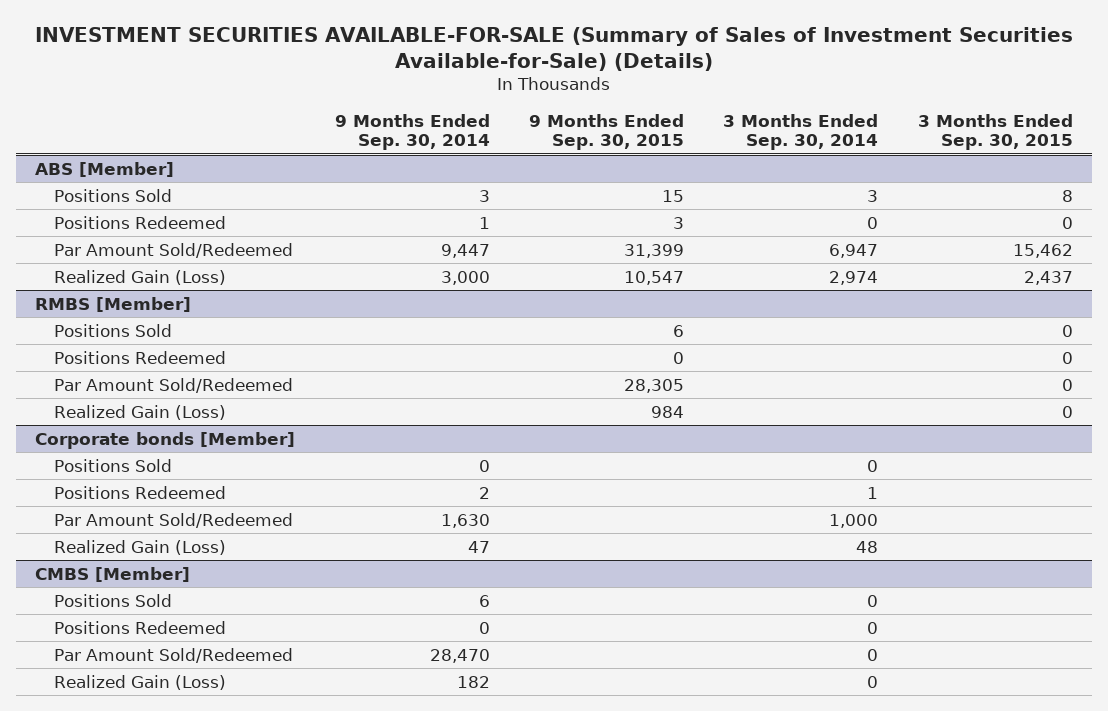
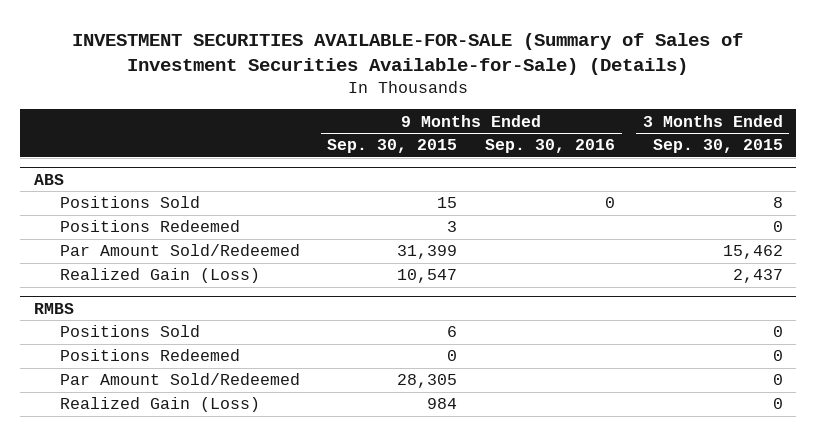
[334,113,490,151] 9 Months Ended Sep. 30, 2014 -> none
[723,113,879,151] 3 Months Ended Sep. 30, 2014 -> none
none -> [484,139,615,154] Sep. 30, 2016
[35,161,175,177] ABS [Member] -> [33,173,64,185] ABS
[35,296,192,312] RMBS [Member] -> [33,302,74,314] RMBS
[35,431,296,449] Corporate bonds [Member] -> none
[53,458,172,472] Positions Sold -> none
[53,485,226,499] Positions Redeemed -> none
[53,512,293,528] Par Amount Sold/Redeemed -> none
[53,539,226,555] Realized Gain (Loss) -> none
[35,566,191,582] CMBS [Member] -> none
[53,593,172,607] Positions Sold -> none
[53,620,226,634] Positions Redeemed -> none
[53,647,293,663] Par Amount Sold/Redeemed -> none
[53,674,226,690] Realized Gain (Loss) -> none

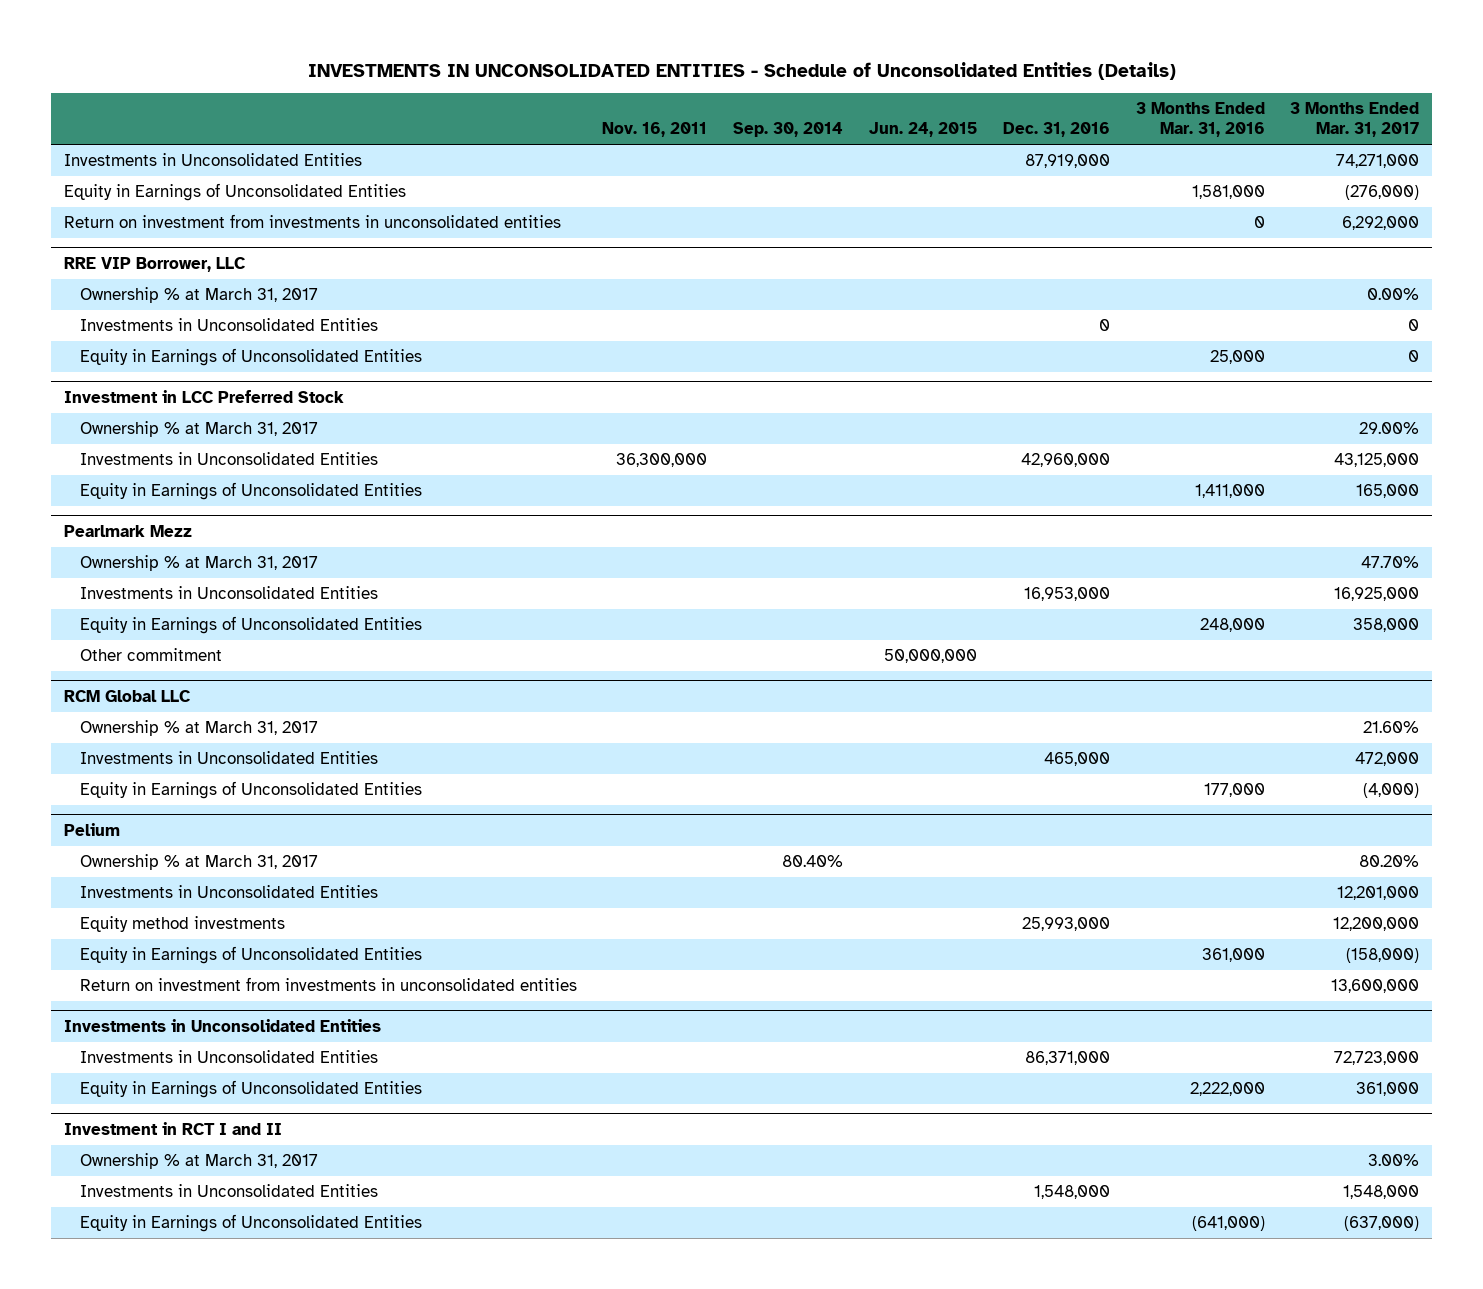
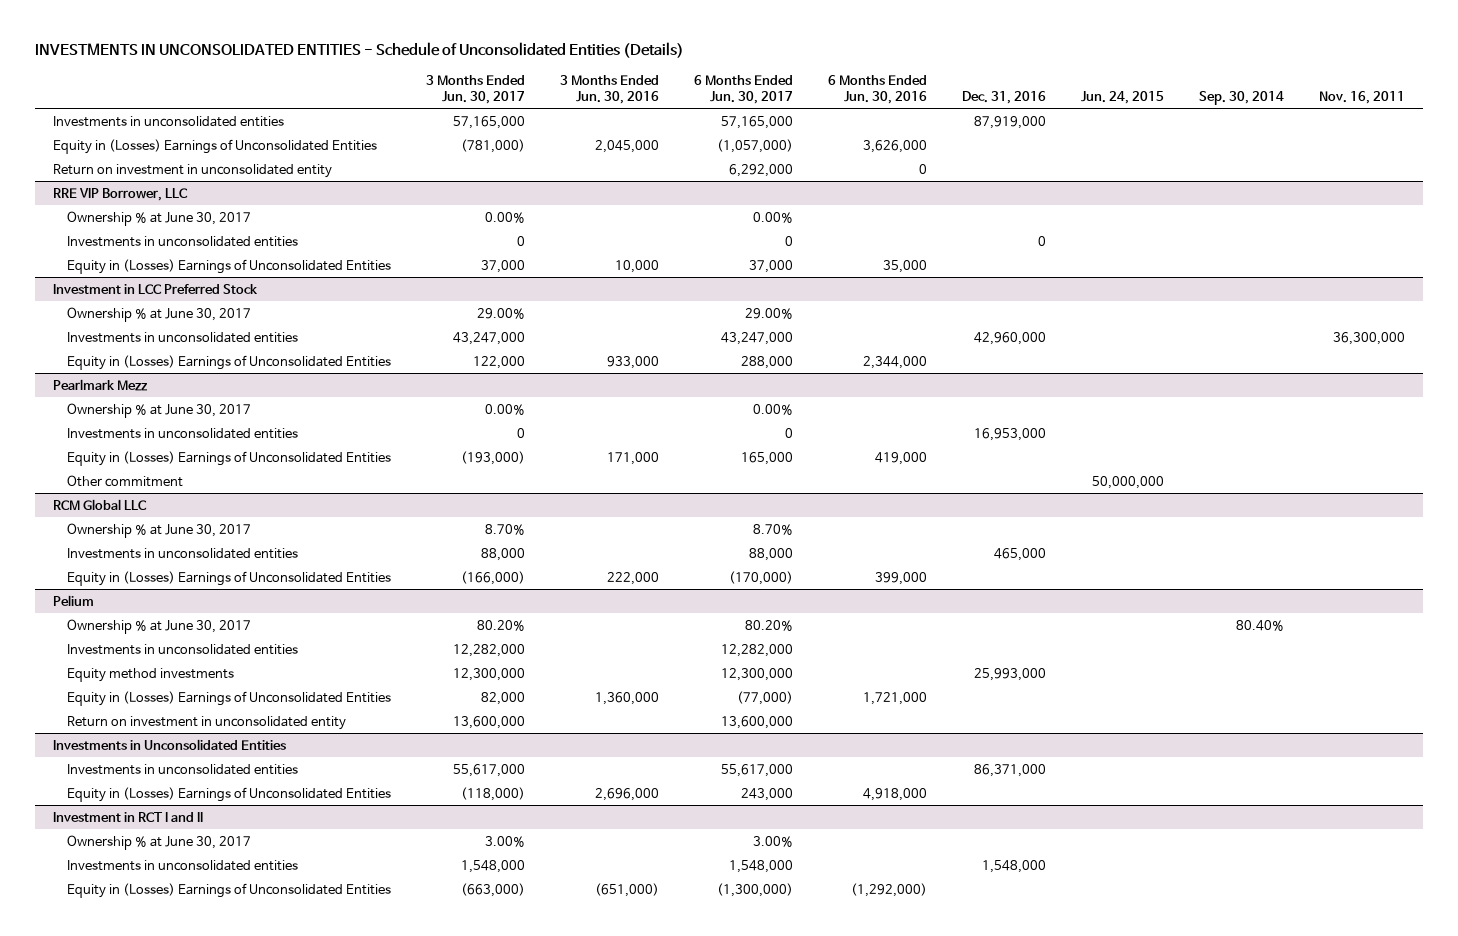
[1135,102,1265,138] 3 Months Ended Mar. 31, 2016 -> none
[1290,102,1420,138] 3 Months Ended Mar. 31, 2017 -> none
none -> [425,74,525,105] 3 Months Ended Jun. 30, 2017
none -> [559,74,659,105] 3 Months Ended Jun. 30, 2016
none -> [693,74,793,105] 6 Months Ended Jun. 30, 2017
none -> [827,74,927,105] 6 Months Ended Jun. 30, 2016
[63,153,362,167] Investments in Unconsolidated Entities -> [52,115,284,127] Investments in unconsolidated entities
[63,183,406,202] Equity in Earnings of Unconsolidated Entities -> [52,138,377,154] Equity in (Losses) Earnings of Unconsolidated Entities
[63,214,561,229] Return on investment from investments in unconsolidated entities -> [52,163,332,178] Return on investment in unconsolidated entity
[79,287,318,304] Ownership % at March 31, 2017 -> [66,210,251,226] Ownership % at June 30, 2017
[79,318,378,332] Investments in Unconsolidated Entities -> [66,235,298,247] Investments in unconsolidated entities
[79,348,422,367] Equity in Earnings of Unconsolidated Entities -> [66,258,391,274] Equity in (Losses) Earnings of Unconsolidated Entities
[79,421,318,438] Ownership % at March 31, 2017 -> [66,306,251,322] Ownership % at June 30, 2017
[79,452,378,466] Investments in Unconsolidated Entities -> [66,331,298,343] Investments in unconsolidated entities
[79,482,422,501] Equity in Earnings of Unconsolidated Entities -> [66,354,391,370] Equity in (Losses) Earnings of Unconsolidated Entities
[79,555,318,572] Ownership % at March 31, 2017 -> [66,402,251,418] Ownership % at June 30, 2017
[79,586,378,600] Investments in Unconsolidated Entities -> [66,427,298,439] Investments in unconsolidated entities
[79,616,422,635] Equity in Earnings of Unconsolidated Entities -> [66,450,391,466] Equity in (Losses) Earnings of Unconsolidated Entities
[79,720,318,737] Ownership % at March 31, 2017 -> [66,522,251,538] Ownership % at June 30, 2017
[79,751,378,765] Investments in Unconsolidated Entities -> [66,547,298,559] Investments in unconsolidated entities
[79,781,422,800] Equity in Earnings of Unconsolidated Entities -> [66,570,391,586] Equity in (Losses) Earnings of Unconsolidated Entities
[79,854,318,871] Ownership % at March 31, 2017 -> [66,618,251,634] Ownership % at June 30, 2017
[79,885,378,899] Investments in Unconsolidated Entities -> [66,643,298,655] Investments in unconsolidated entities
[79,946,422,965] Equity in Earnings of Unconsolidated Entities -> [66,690,391,706] Equity in (Losses) Earnings of Unconsolidated Entities
[79,977,577,992] Return on investment from investments in unconsolidated entities -> [66,715,346,730] Return on investment in unconsolidated entity
[79,1050,378,1064] Investments in Unconsolidated Entities -> [66,763,298,775] Investments in unconsolidated entities
[79,1080,422,1099] Equity in Earnings of Unconsolidated Entities -> [66,786,391,802] Equity in (Losses) Earnings of Unconsolidated Entities
[79,1153,318,1170] Ownership % at March 31, 2017 -> [66,834,251,850] Ownership % at June 30, 2017
[79,1184,378,1198] Investments in Unconsolidated Entities -> [66,859,298,871] Investments in unconsolidated entities
[79,1214,422,1233] Equity in Earnings of Unconsolidated Entities -> [66,882,391,898] Equity in (Losses) Earnings of Unconsolidated Entities

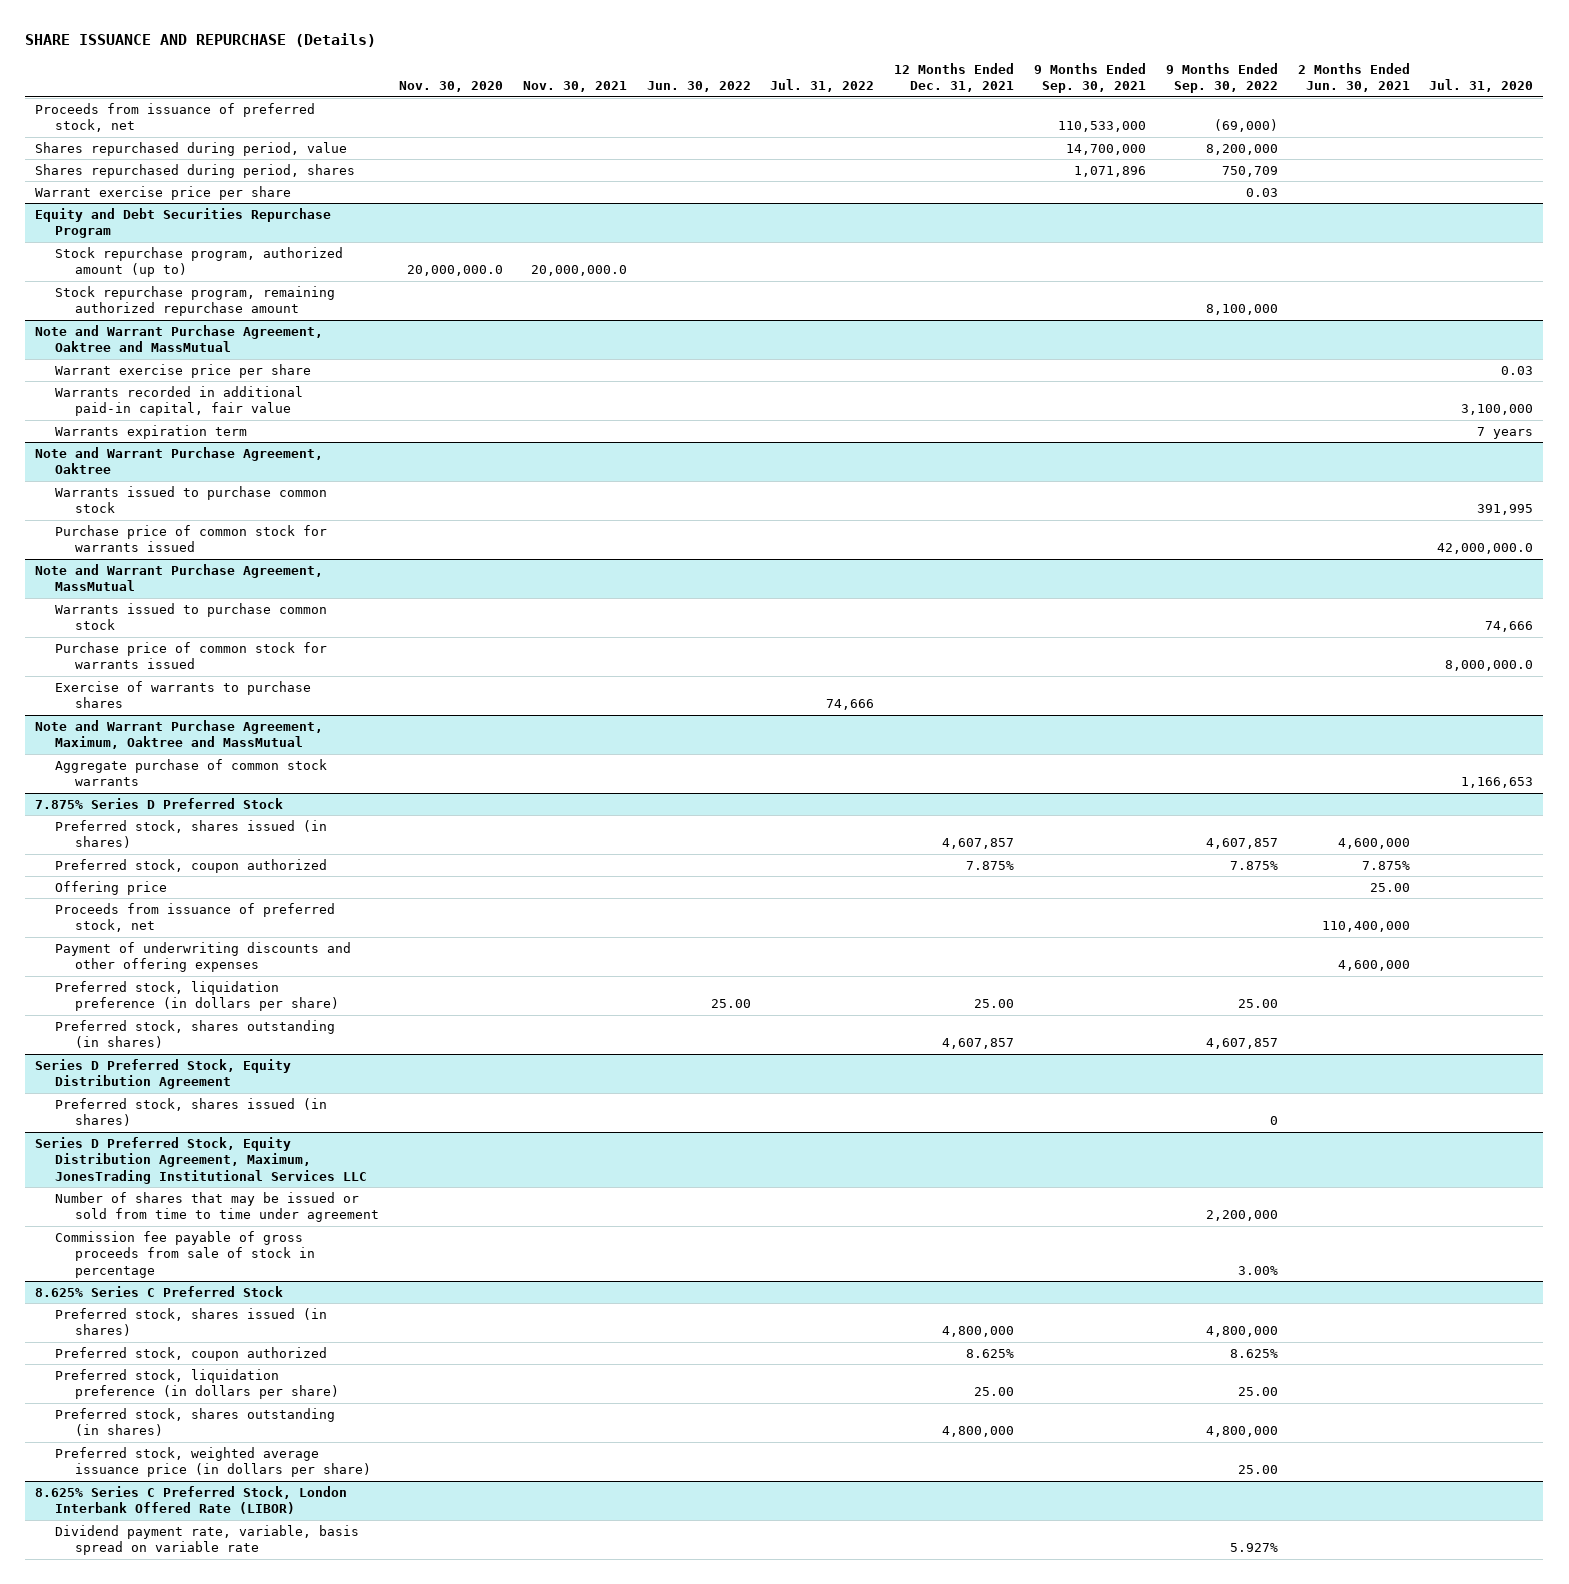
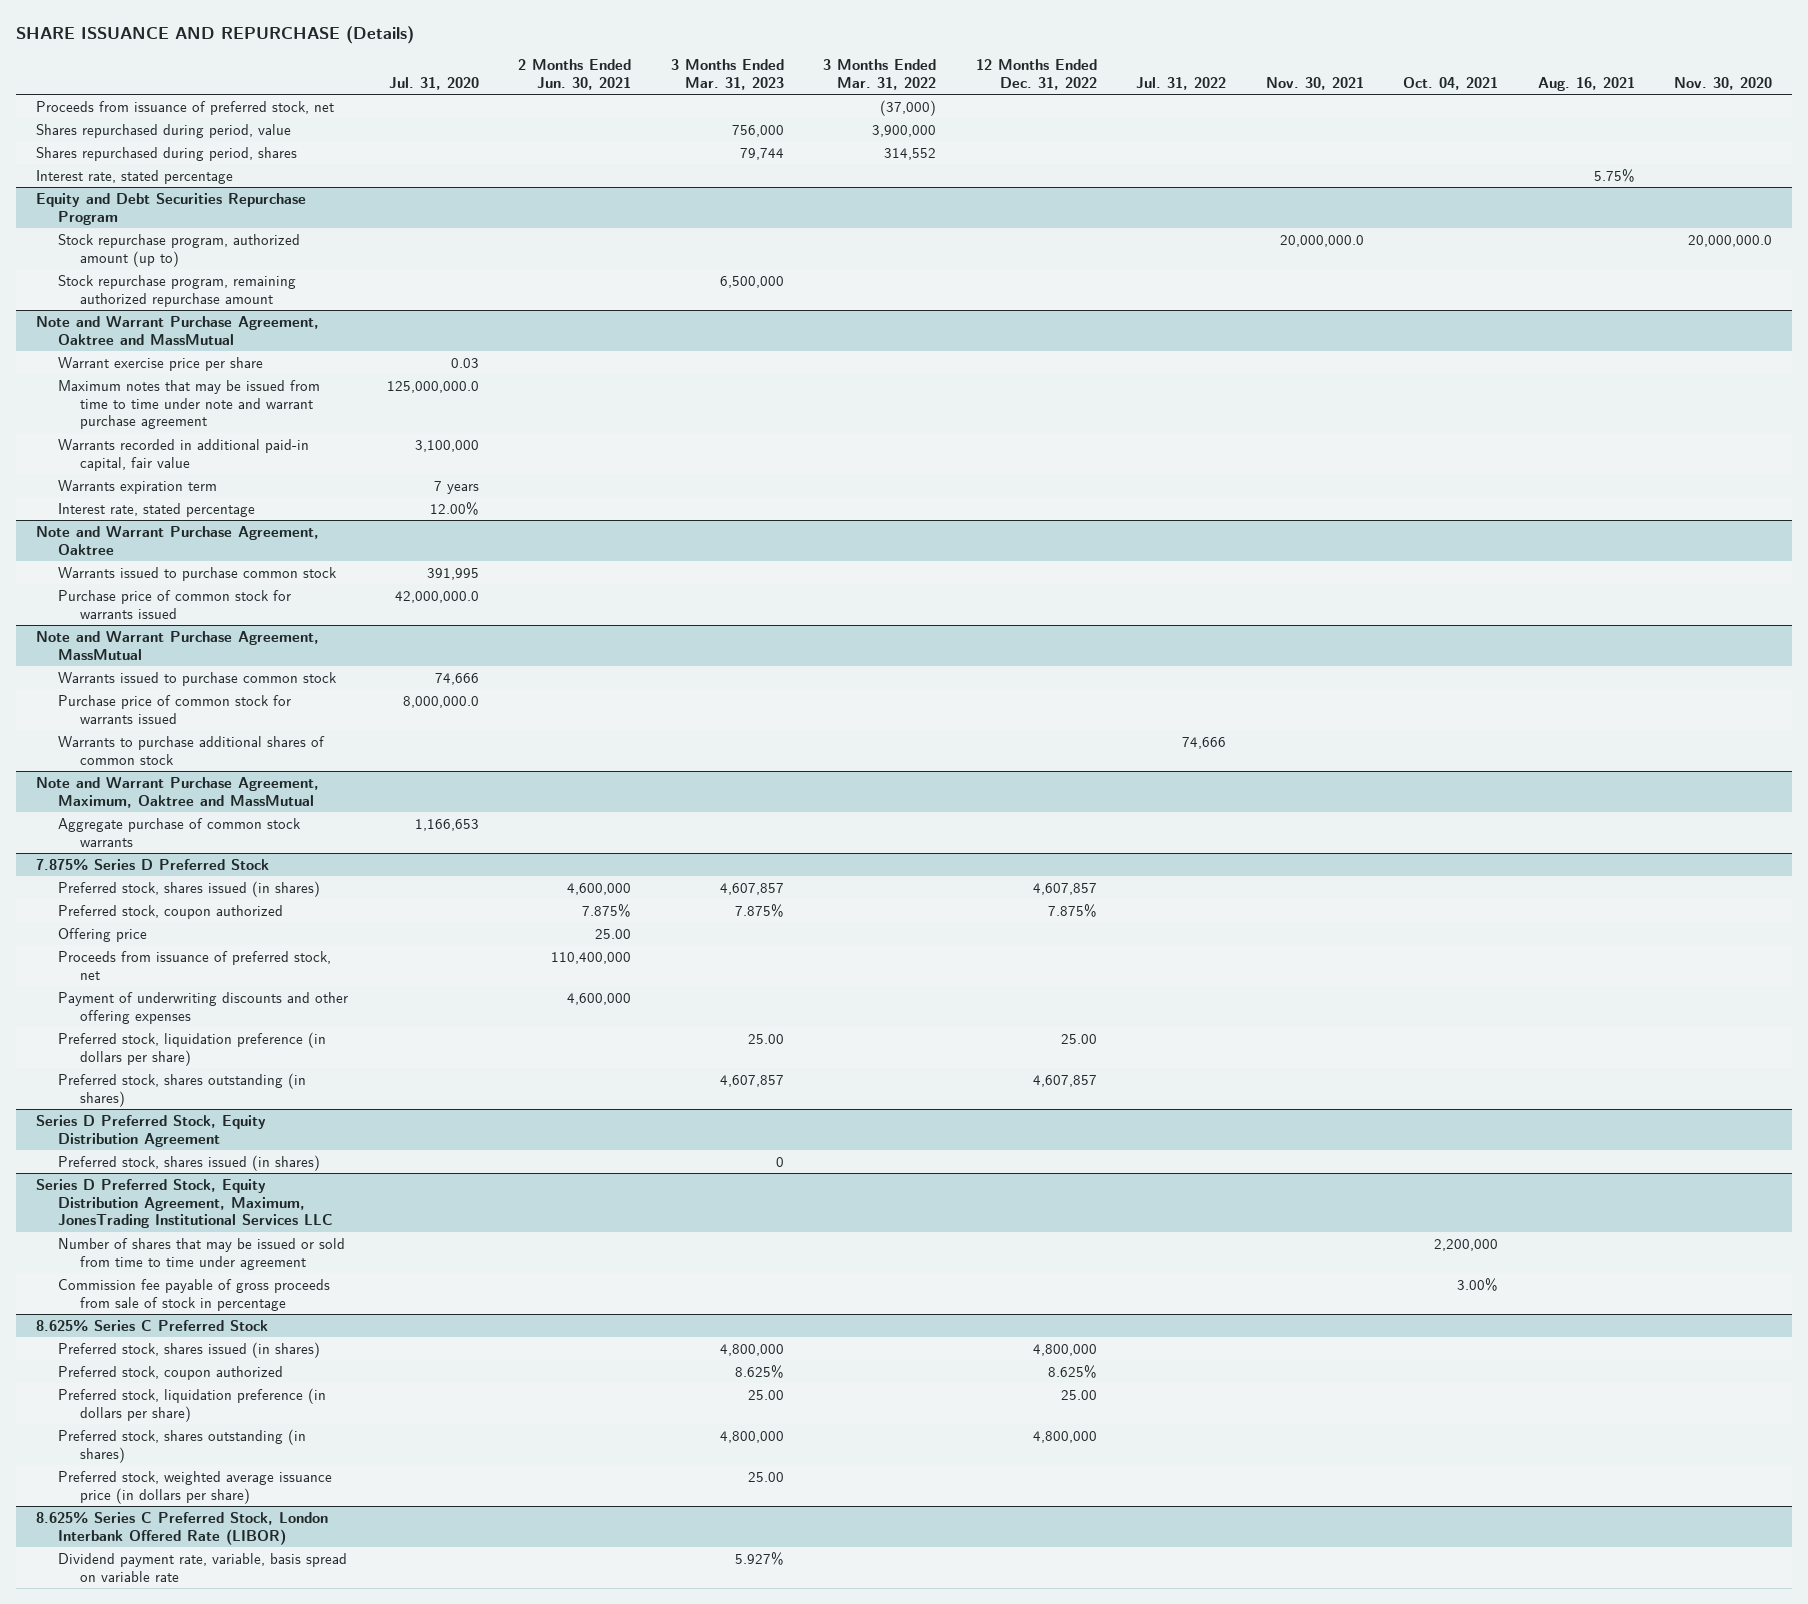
[646,81,751,93] Jun. 30, 2022 -> none
[894,62,1015,93] 12 Months Ended Dec. 31, 2021 -> none
[1033,62,1146,94] 9 Months Ended Sep. 30, 2021 -> none
[1165,62,1278,94] 9 Months Ended Sep. 30, 2022 -> none
none -> [670,59,784,90] 3 Months Ended Mar. 31, 2023
none -> [823,59,937,90] 3 Months Ended Mar. 31, 2022
none -> [975,59,1097,90] 12 Months Ended Dec. 31, 2022
none -> [1403,76,1499,90] Oct. 04, 2021
none -> [1537,76,1635,91] Aug. 16, 2021
[35,185,292,200] Warrant exercise price per share -> none
none -> [35,169,233,184] Interest rate, stated percentage
none -> [57,379,320,430] Maximum notes that may be issued from time to time under note and warrant purchase agreement
none -> [57,502,255,517] Interest rate, stated percentage
[55,680,312,709] Exercise of warrants to purchase shares -> [57,735,325,765] Warrants to purchase additional shares of common stock

